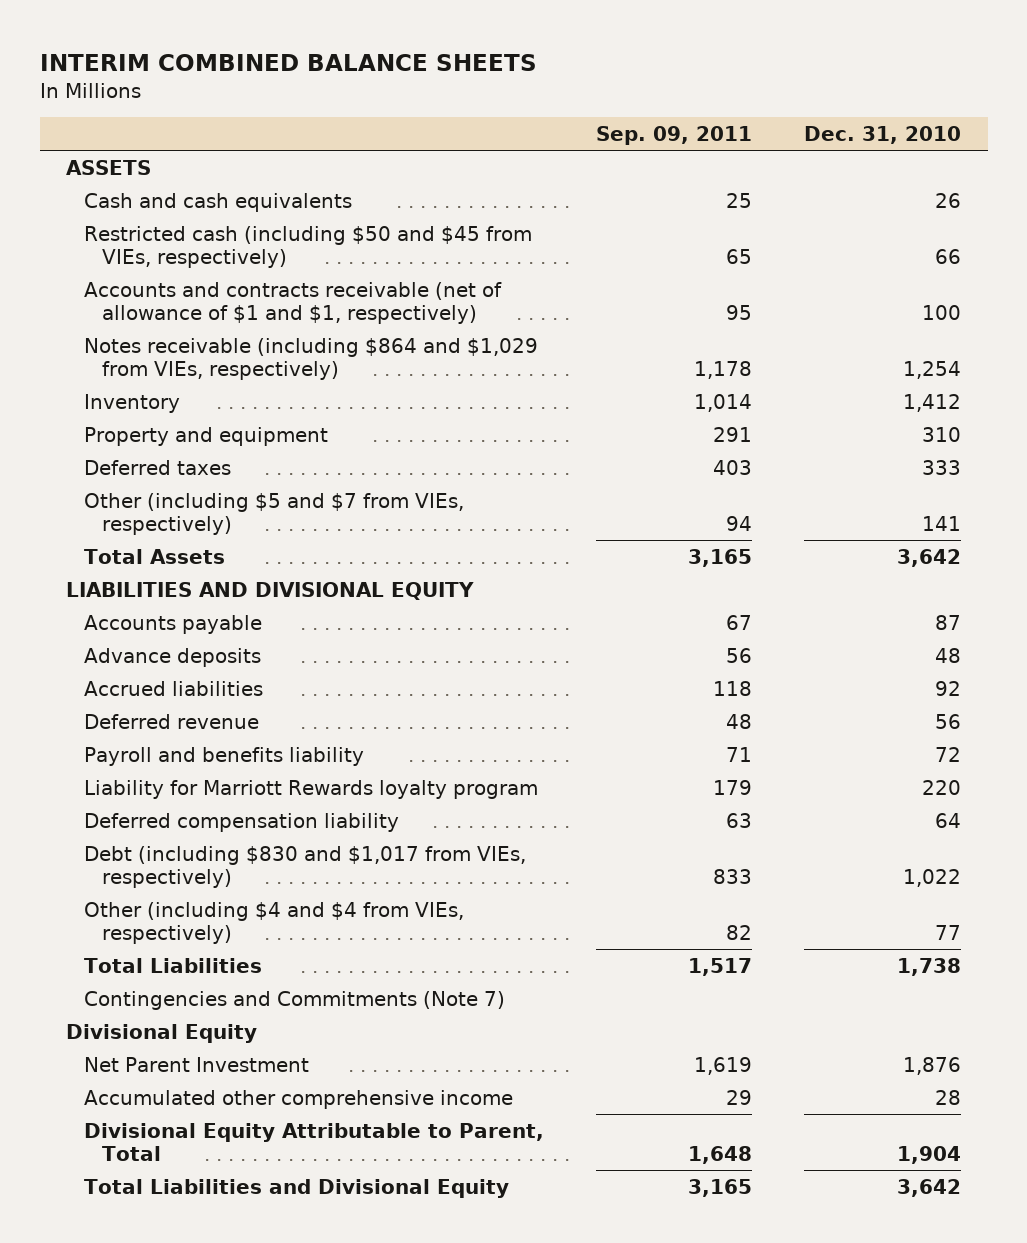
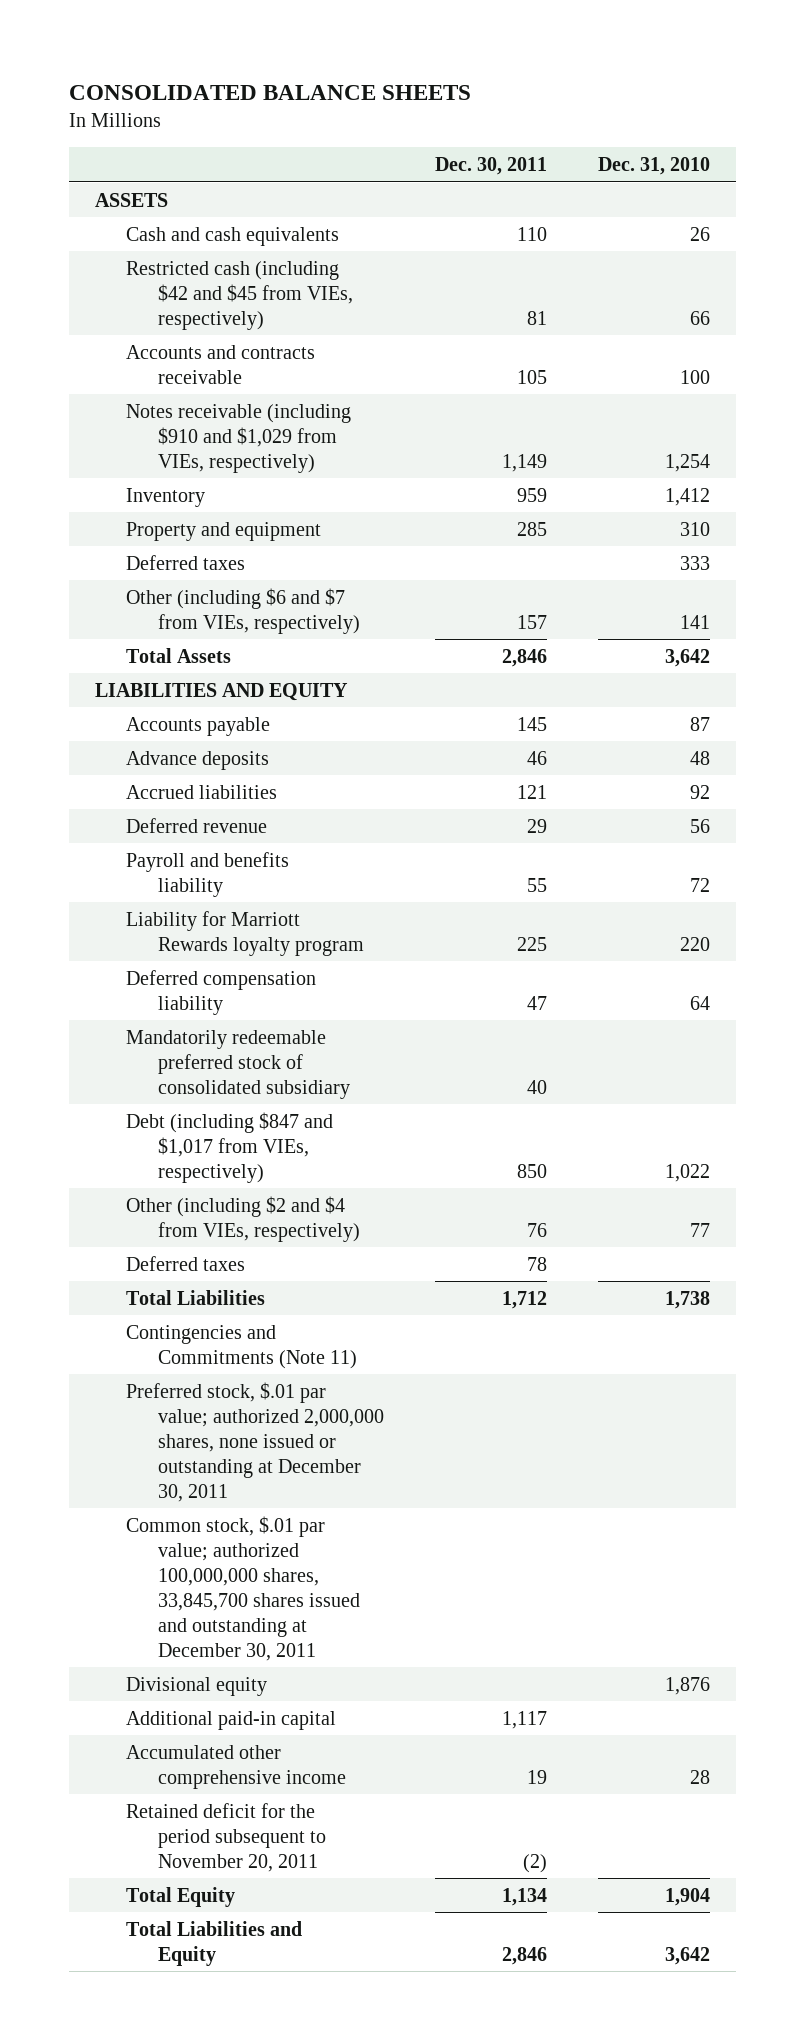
[39,53,537,71] INTERIM COMBINED BALANCE SHEETS -> [69,85,472,101] CONSOLIDATED BALANCE SHEETS
[596,126,753,146] Sep. 09, 2011 -> none
none -> [435,156,548,175] Dec. 30, 2011
[83,225,532,269] Restricted cash (including $50 and $45 from VIEs, respectively) -> [126,260,353,330] Restricted cash (including $42 and $45 from VIEs, respectively)
[83,281,502,325] Accounts and contracts receivable (net of allowance of $1 and $1, respectively) -> [126,344,316,384] Accounts and contracts receivable
[83,337,538,381] Notes receivable (including $864 and $1,029 from VIEs, respectively) -> [126,403,352,473] Notes receivable (including $910 and $1,029 from VIEs, respectively)
[83,492,464,536] Other (including $5 and $7 from VIEs, respectively) -> [126,587,360,634] Other (including $6 and $7 from VIEs, respectively)
[65,581,474,600] LIABILITIES AND DIVISIONAL EQUITY -> [94,682,348,701] LIABILITIES AND EQUITY
none -> [126,1029,350,1099] Mandatorily redeemable preferred stock of consolidated subsidiary
[83,845,526,889] Debt (including $830 and $1,017 from VIEs, respectively) -> [126,1111,334,1183] Debt (including $847 and $1,017 from VIEs, respectively)
[83,901,464,945] Other (including $4 and $4 from VIEs, respectively) -> [126,1195,360,1242] Other (including $2 and $4 from VIEs, respectively)
none -> [126,1255,246,1271] Deferred taxes
[65,1023,257,1043] Divisional Equity -> none
[83,990,505,1010] Contingencies and Commitments (Note 7) -> [126,1324,357,1369] Contingencies and Commitments (Note 11)
none -> [126,1381,384,1502] Preferred stock, $.01 par value; authorized 2,000,000 shares, none issued or outstanding at December 30, 2011
none -> [126,1515,360,1661] Common stock, $.01 par value; authorized 100,000,000 shares, 33,845,700 shares issued and outstanding at December 30, 2011
[83,1056,309,1072] Net Parent Investment -> [126,1676,268,1696] Divisional equity
none -> [126,1710,337,1730] Additional paid-in capital
none -> [126,1802,326,1872] Retained deficit for the period subsequent to November 20, 2011
[83,1122,544,1162] Divisional Equity Attributable to Parent, Total -> [126,1886,236,1907] Total Equity
[83,1178,509,1198] Total Liabilities and Divisional Equity -> [126,1920,303,1966] Total Liabilities and Equity

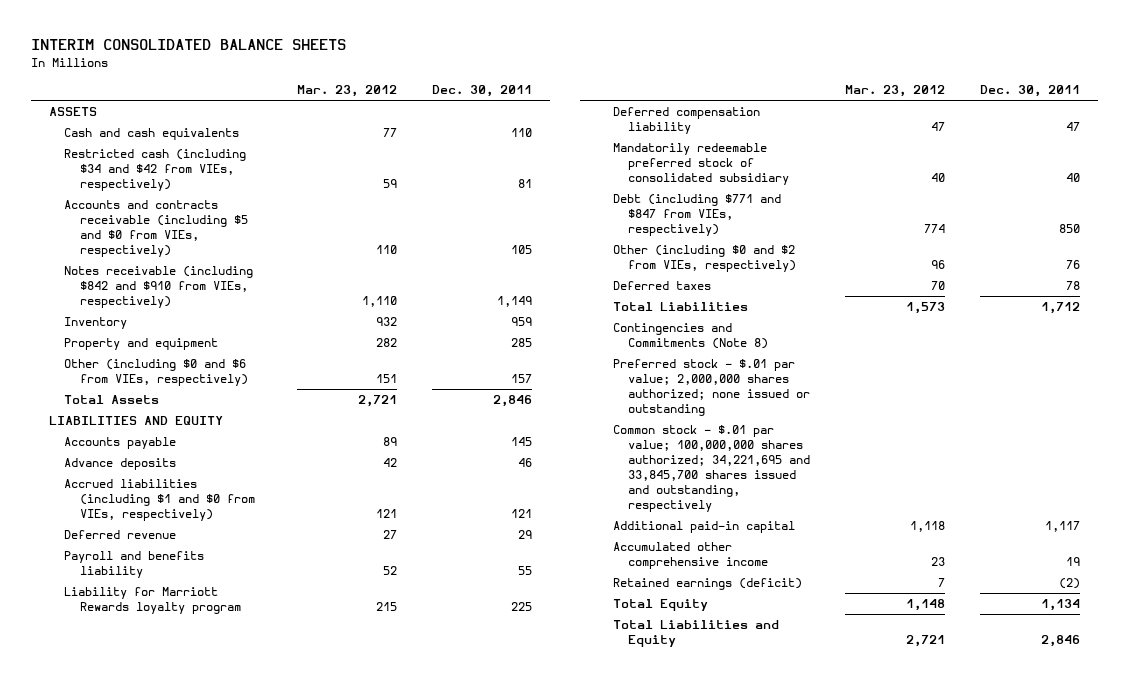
[69,85,472,101] CONSOLIDATED BALANCE SHEETS -> [31,39,347,51] INTERIM CONSOLIDATED BALANCE SHEETS
[598,156,711,175] Dec. 31, 2010 -> none
none -> [296,84,397,97] Mar. 23, 2012
[126,260,353,330] Restricted cash (including $42 and $45 from VIEs, respectively) -> [64,149,247,192] Restricted cash (including $34 and $42 from VIEs, respectively)
[126,344,316,384] Accounts and contracts receivable -> [64,200,248,258] Accounts and contracts receivable (including $5 and $0 from VIEs, respectively)
[126,403,352,473] Notes receivable (including $910 and $1,029 from VIEs, respectively) -> [64,266,254,309] Notes receivable (including $842 and $910 from VIEs, respectively)
[126,554,246,570] Deferred taxes -> none
[126,587,360,634] Other (including $6 and $7 from VIEs, respectively) -> [64,359,248,387] Other (including $0 and $6 from VIEs, respectively)
[126,784,278,799] Accrued liabilities -> [64,479,255,522] Accrued liabilities (including $1 and $0 from VIEs, respectively)
[126,1111,334,1183] Debt (including $847 and $1,017 from VIEs, respectively) -> [612,194,781,237] Debt (including $771 and $847 from VIEs, respectively)
[126,1195,360,1242] Other (including $2 and $4 from VIEs, respectively) -> [612,245,797,273] Other (including $0 and $2 from VIEs, respectively)
[126,1676,268,1696] Divisional equity -> none
[126,1324,357,1369] Contingencies and Commitments (Note 11) -> [612,323,769,350] Contingencies and Commitments (Note 8)
[126,1381,384,1502] Preferred stock, $.01 par value; authorized 2,000,000 shares, none issued or outstanding at December 30, 2011 -> [612,359,811,417] Preferred stock - $.01 par value; 2,000,000 shares authorized; none issued or outstanding
[126,1515,360,1661] Common stock, $.01 par value; authorized 100,000,000 shares, 33,845,700 shares issued and outstanding at December 30, 2011 -> [612,425,811,512] Common stock - $.01 par value; 100,000,000 shares authorized; 34,221,695 and 33,845,700 shares issued and outstanding, respectively
[126,1802,326,1872] Retained deficit for the period subsequent to November 20, 2011 -> [612,578,802,591] Retained earnings (deficit)

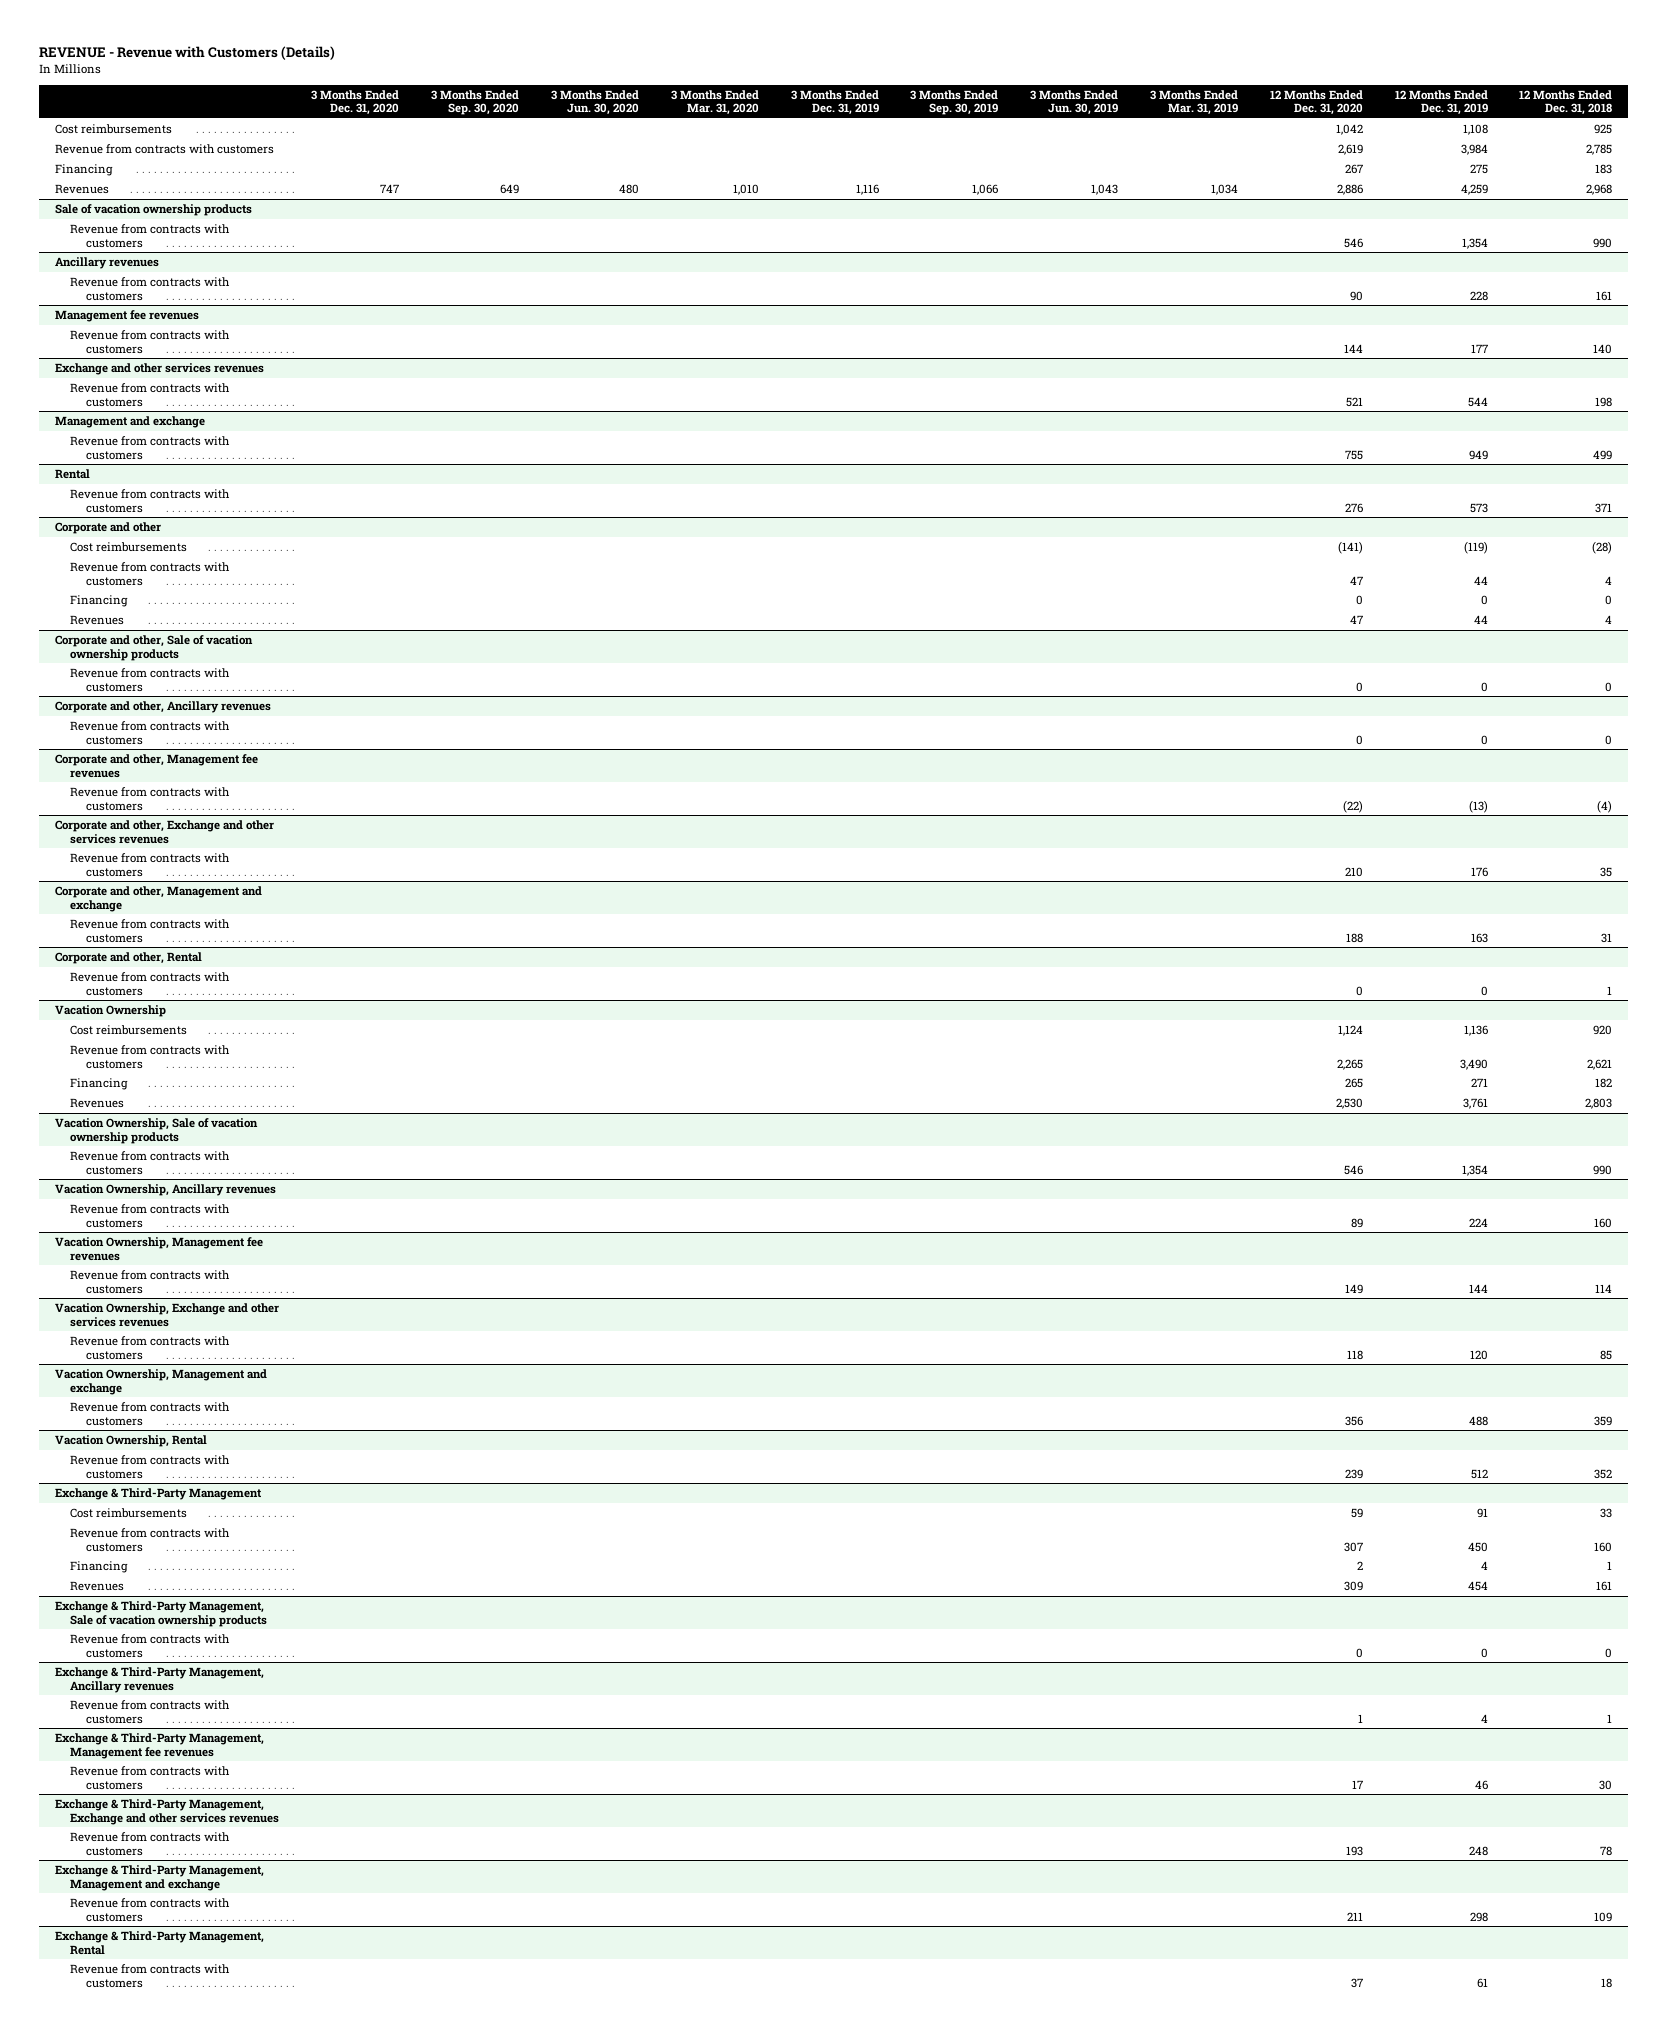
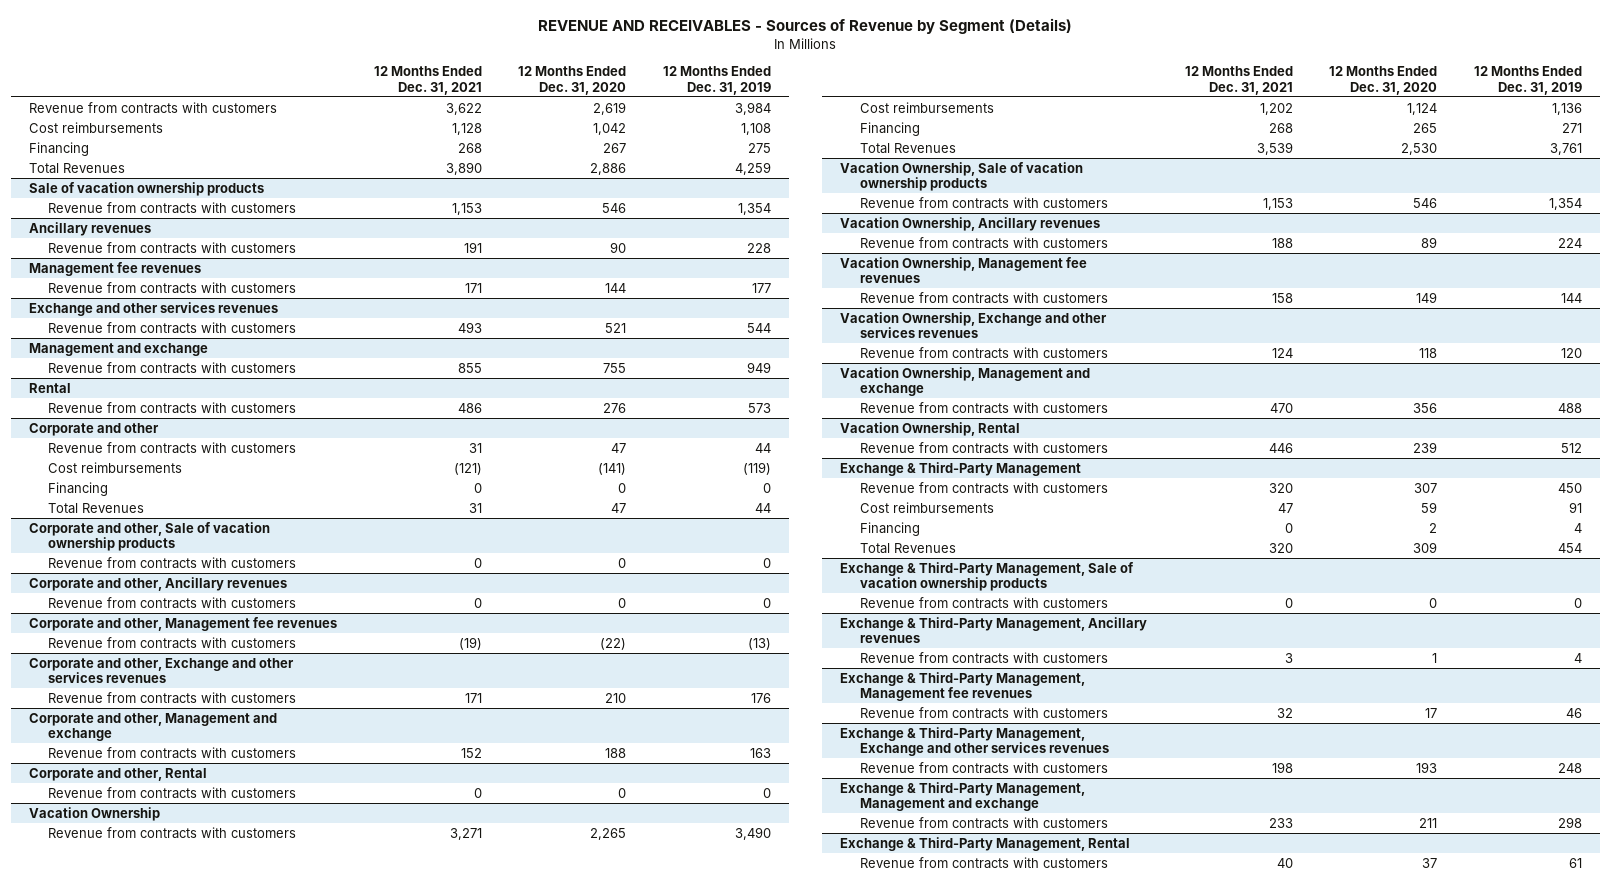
[39,46,336,61] REVENUE - Revenue with Customers (Details) -> [538,17,1073,34] REVENUE AND RECEIVABLES - Sources of Revenue by Segment (Details)
[311,89,400,116] 3 Months Ended Dec. 31, 2020 -> none
[431,89,520,116] 3 Months Ended Sep. 30, 2020 -> none
[550,89,639,116] 3 Months Ended Jun. 30, 2020 -> none
[670,89,759,116] 3 Months Ended Mar. 31, 2020 -> none
[790,89,879,116] 3 Months Ended Dec. 31, 2019 -> none
[910,89,999,116] 3 Months Ended Sep. 30, 2019 -> none
[1030,89,1119,116] 3 Months Ended Jun. 30, 2019 -> none
[1150,89,1239,116] 3 Months Ended Mar. 31, 2019 -> none
[1519,89,1613,116] 12 Months Ended Dec. 31, 2018 -> none
none -> [373,66,482,95] 12 Months Ended Dec. 31, 2021
[55,124,173,135] Cost reimbursements -> [28,121,163,133] Cost reimbursements
[55,184,110,195] Revenues -> [28,162,125,174] Total Revenues
[70,542,188,553] Cost reimbursements -> [48,461,183,473] Cost reimbursements
[70,615,125,626] Revenues -> [48,502,145,514] Total Revenues
[70,1025,188,1036] Cost reimbursements -> [859,101,994,113] Cost reimbursements
[70,1098,125,1109] Revenues -> [859,142,956,154] Total Revenues
[70,1508,188,1519] Cost reimbursements -> [859,501,994,513] Cost reimbursements
[70,1581,125,1592] Revenues -> [859,542,956,554] Total Revenues

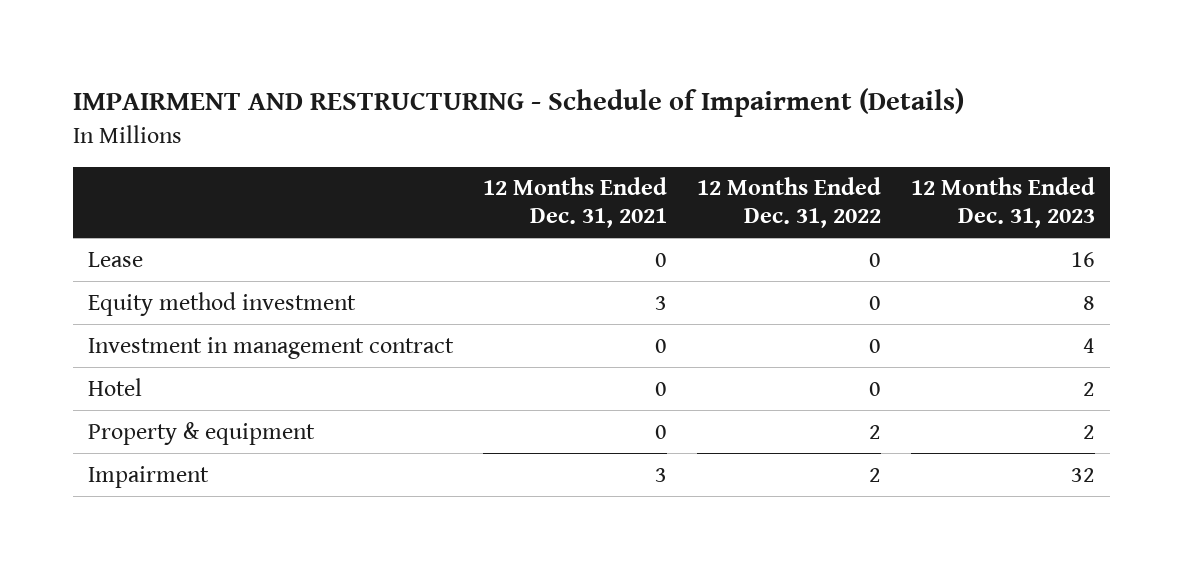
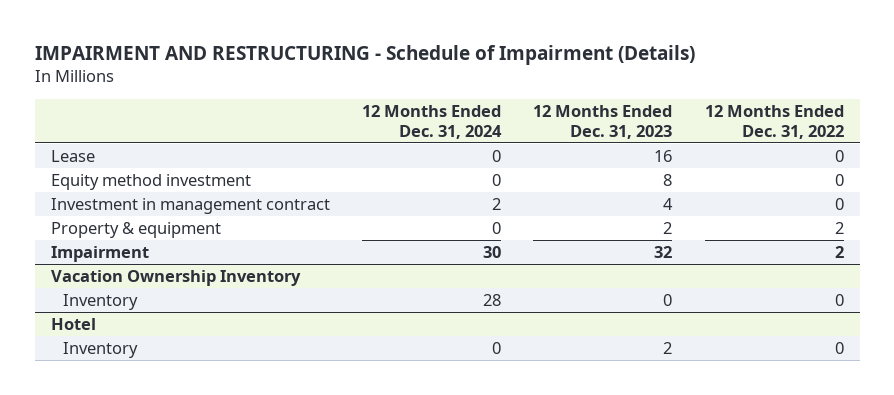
[483,177,668,229] 12 Months Ended Dec. 31, 2021 -> none
none -> [362,104,503,139] 12 Months Ended Dec. 31, 2024
[88,377,143,396] Hotel -> none
none -> [50,270,301,287] Vacation Ownership Inventory
none -> [63,294,139,311] Inventory
none -> [50,318,96,331] Hotel
none -> [63,342,139,359] Inventory

